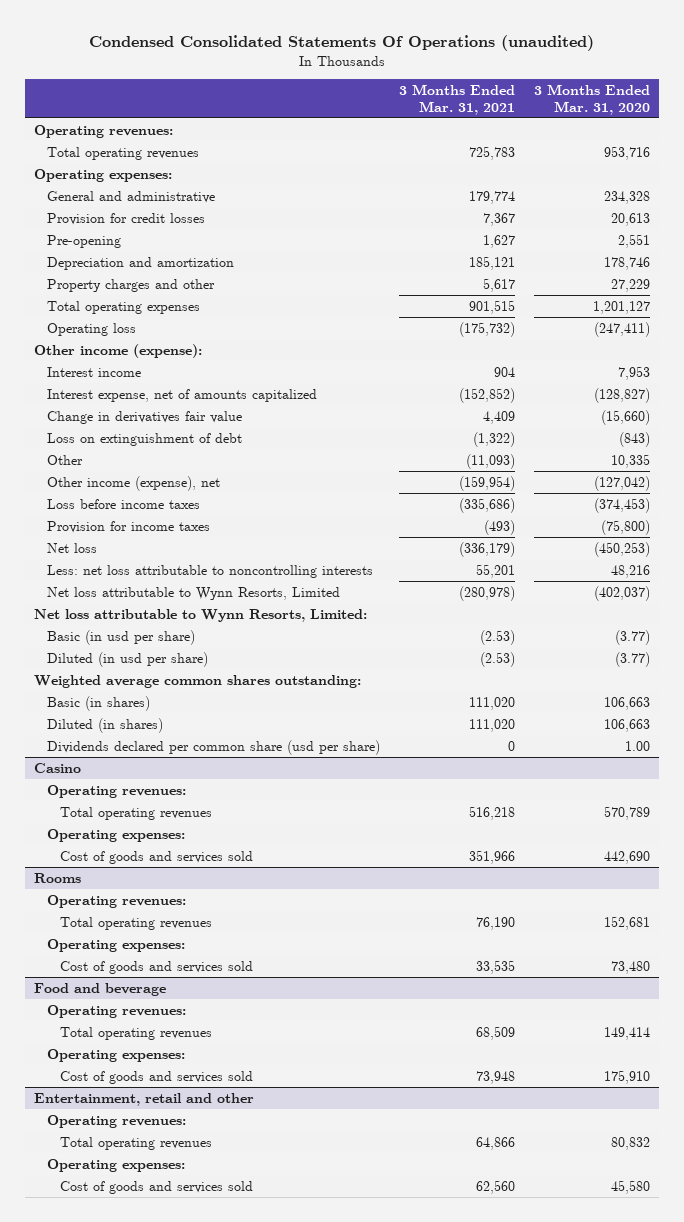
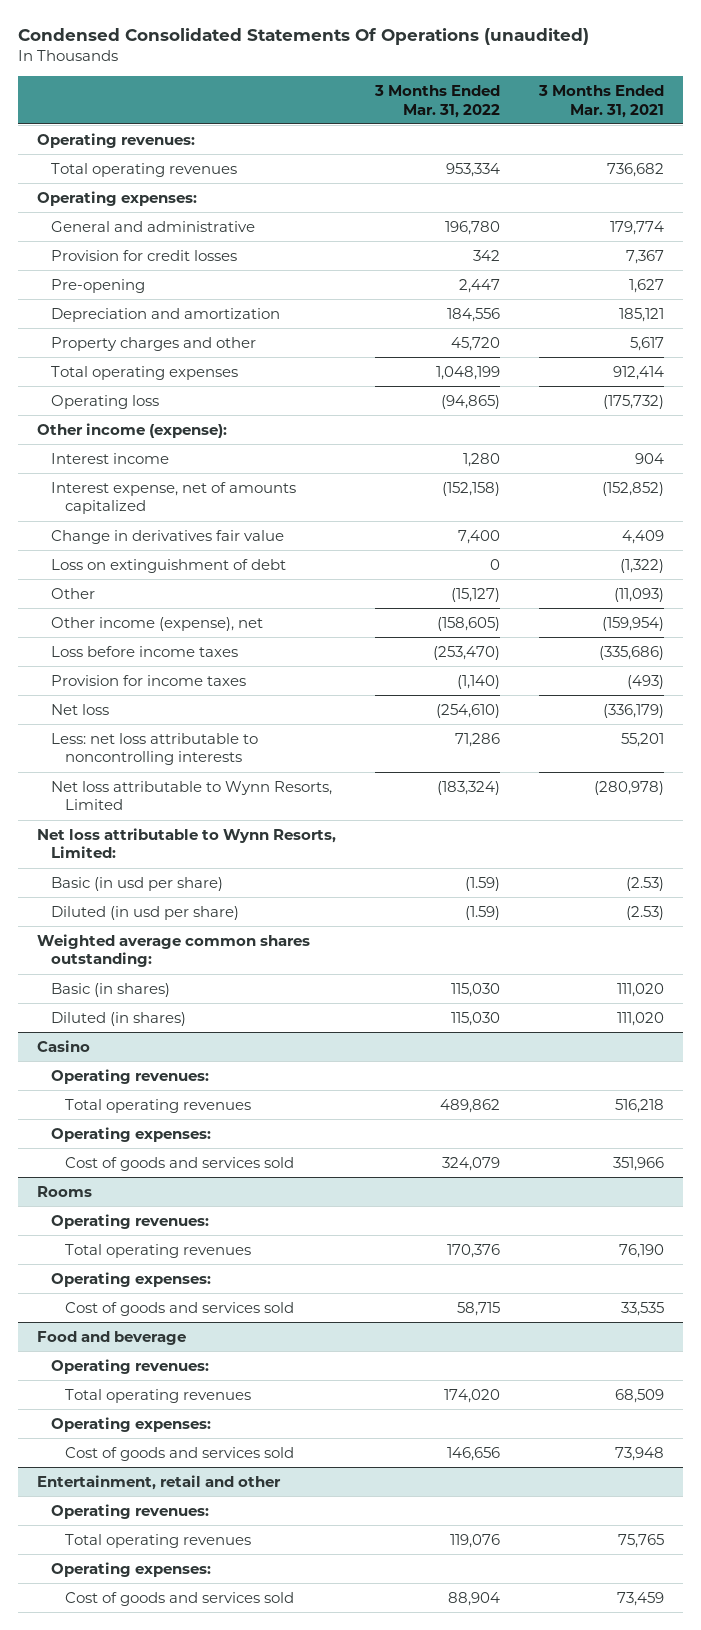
[533,84,650,115] 3 Months Ended Mar. 31, 2020 -> none
none -> [374,84,501,118] 3 Months Ended Mar. 31, 2022
[469,145,516,160] 725,783 -> [606,162,664,177] 736,682
[469,299,516,314] 901,515 -> [612,365,664,380] 912,414
[47,739,381,755] Dividends declared per common share (usd per share) -> none
[476,1136,516,1150] 64,866 -> [617,1533,664,1548] 75,765
[476,1179,516,1194] 62,560 -> [616,1591,664,1606] 73,459

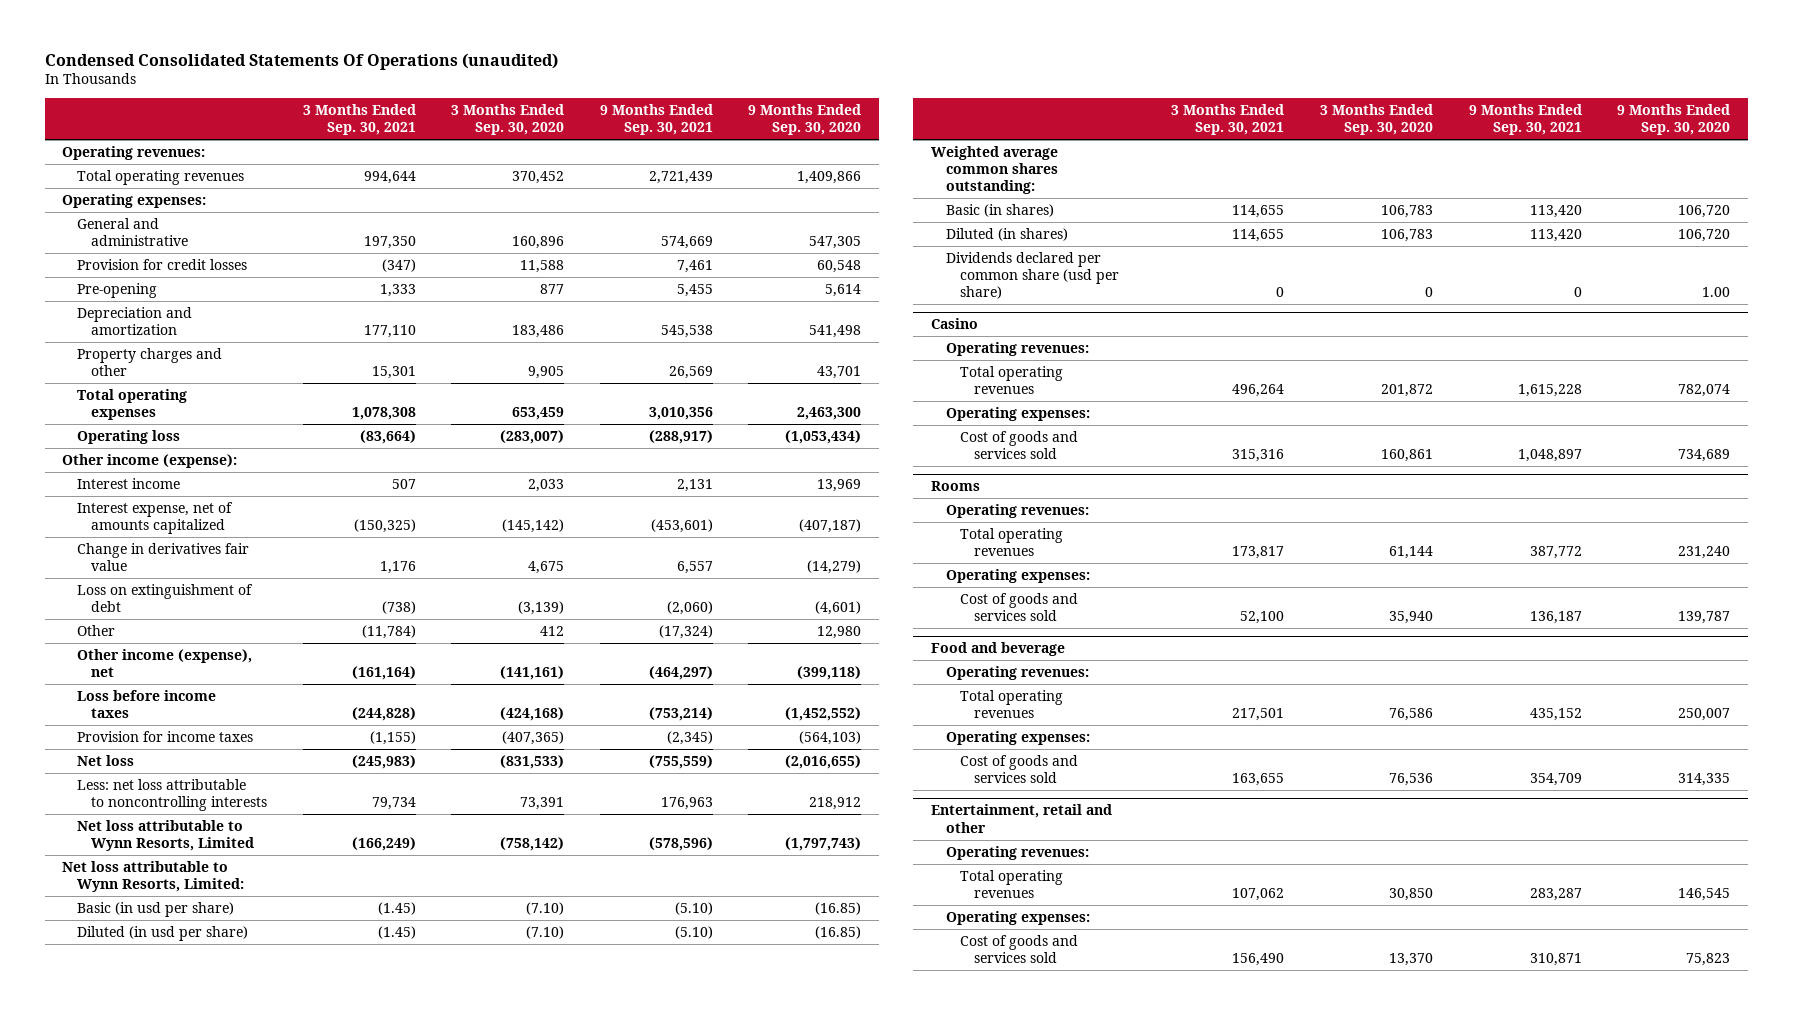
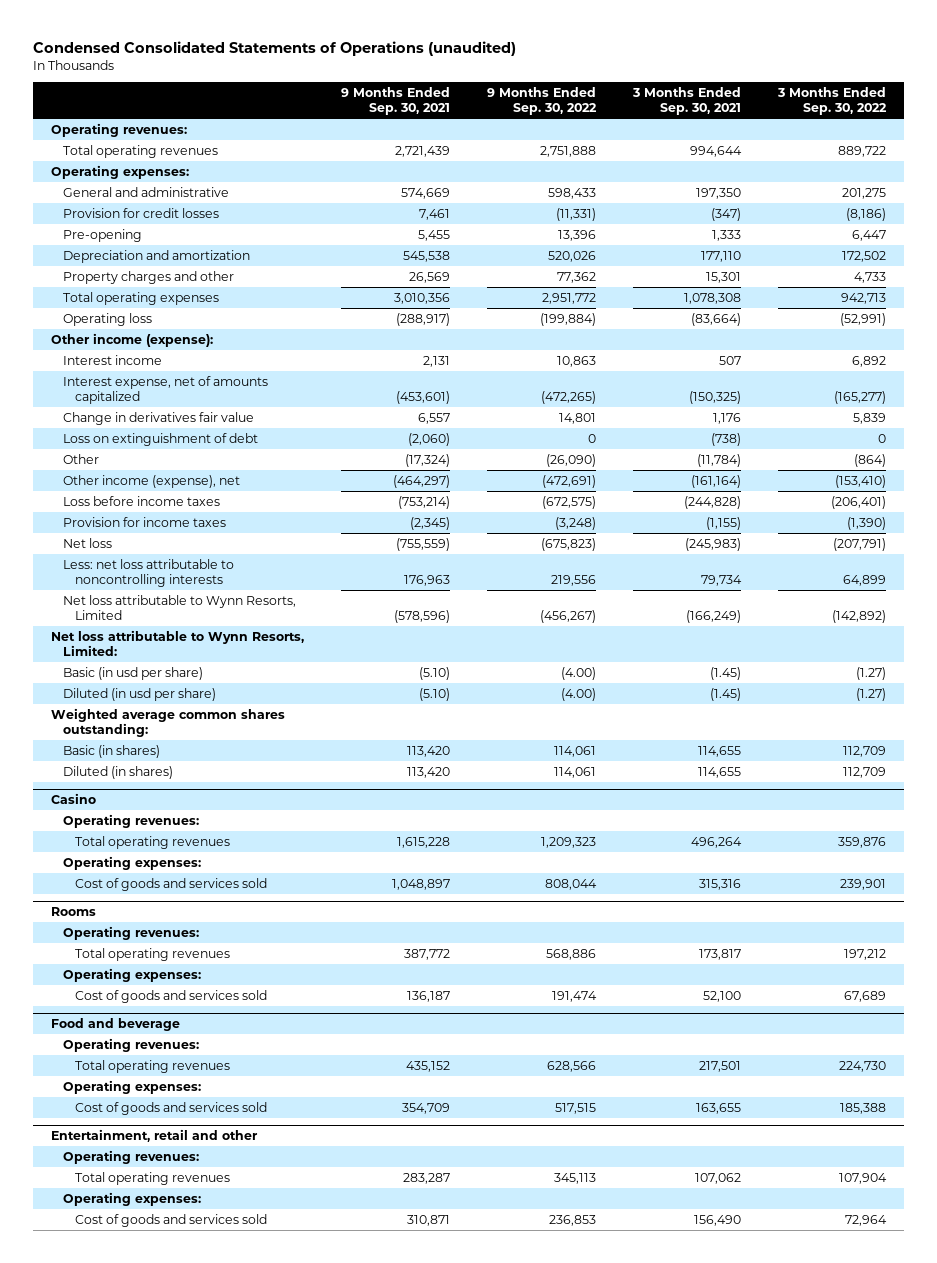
[44,52,558,70] Condensed Consolidated Statements Of Operations (unaudited) -> [32,40,516,56] Condensed Consolidated Statements of Operations (unaudited)
[451,104,565,136] 3 Months Ended Sep. 30, 2020 -> none
[748,104,862,136] 9 Months Ended Sep. 30, 2020 -> none
none -> [487,87,598,116] 9 Months Ended Sep. 30, 2022
none -> [777,87,888,116] 3 Months Ended Sep. 30, 2022
[945,251,1119,300] Dividends declared per common share (usd per share) -> none

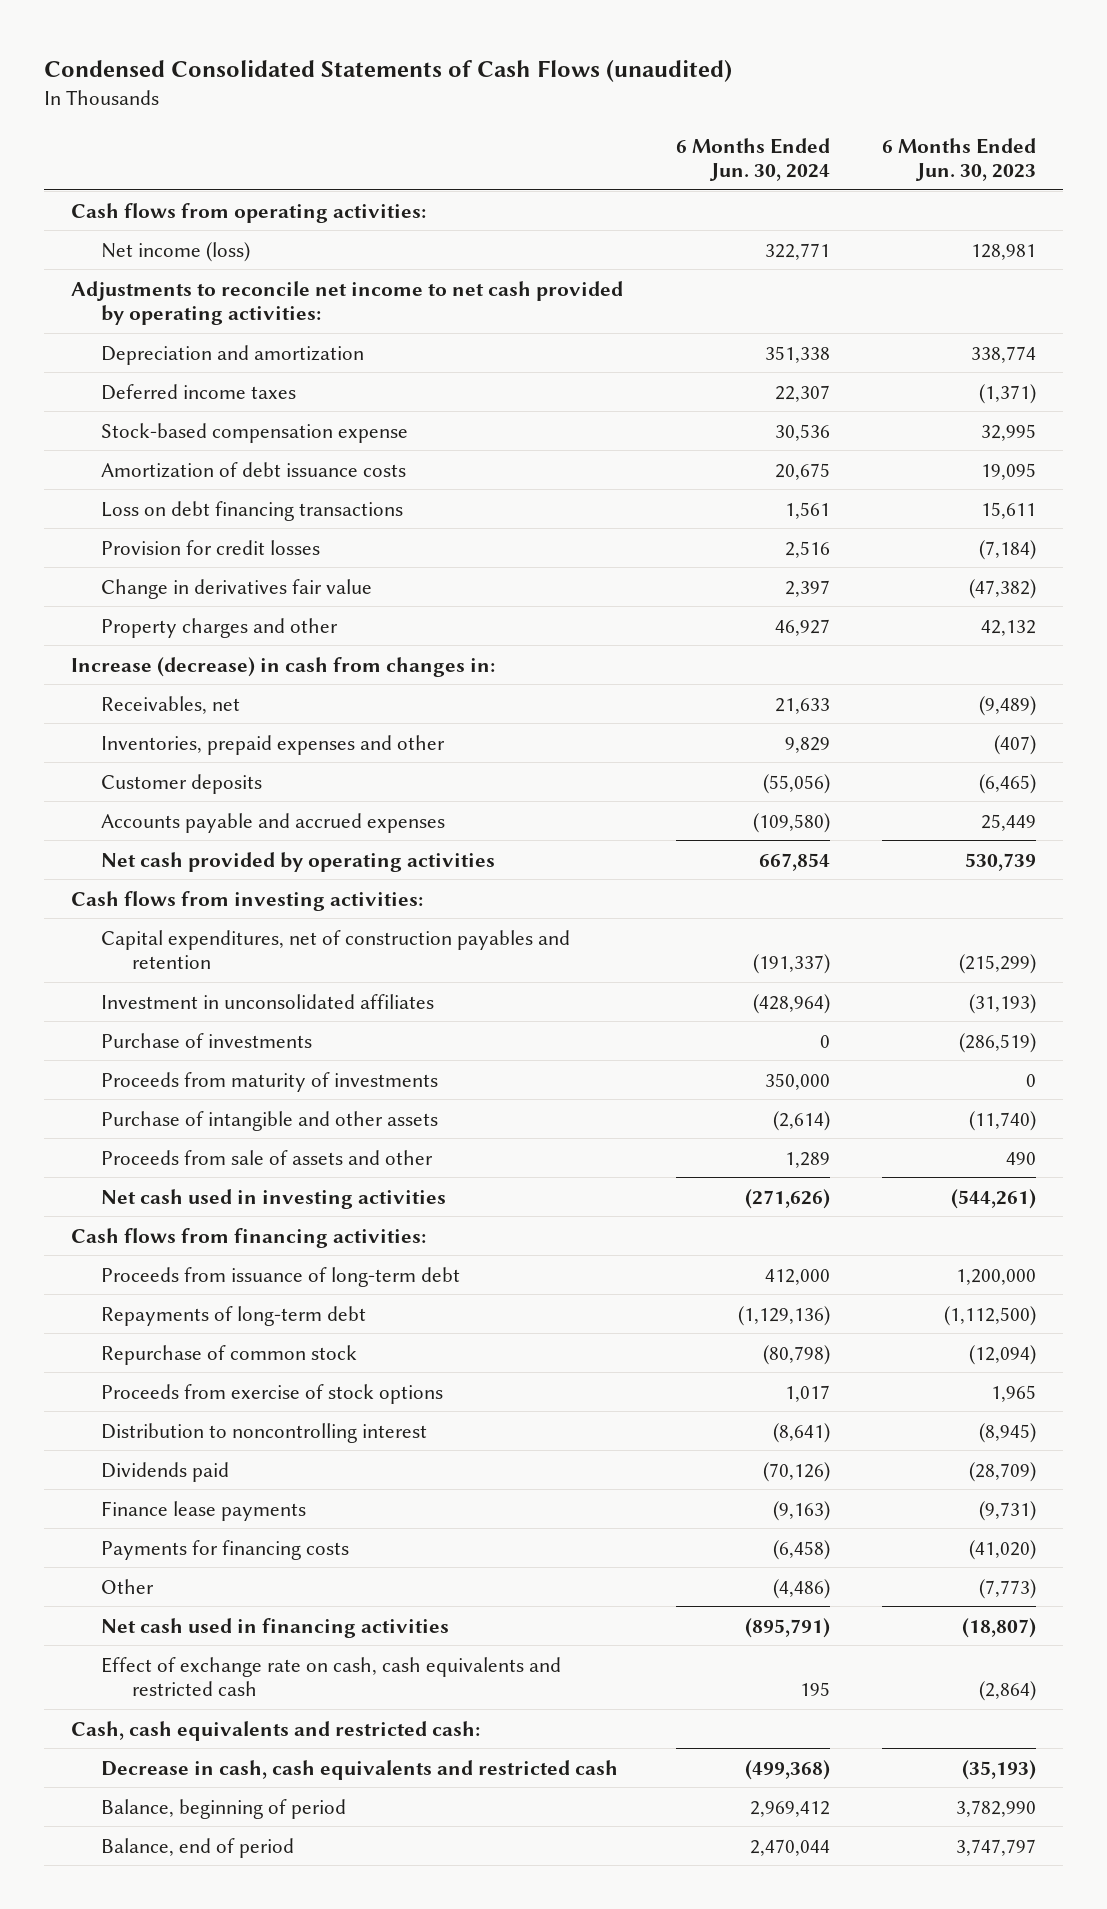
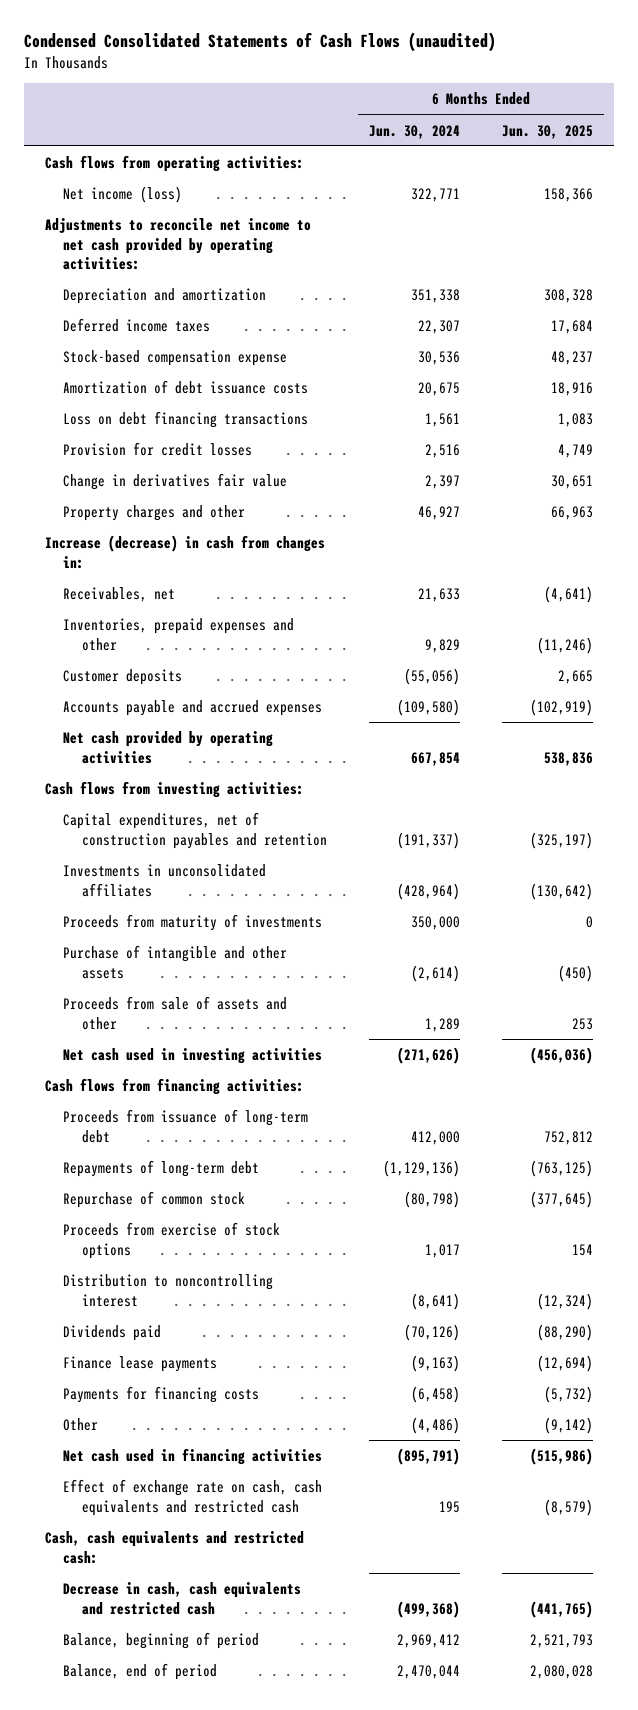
[882,137,1037,181] 6 Months Ended Jun. 30, 2023 -> none
none -> [502,124,594,139] Jun. 30, 2025
[101,1032,313,1048] Purchase of investments -> none
[101,993,435,1009] Investment in unconsolidated affiliates -> [63,864,267,897] Investments in unconsolidated affiliates

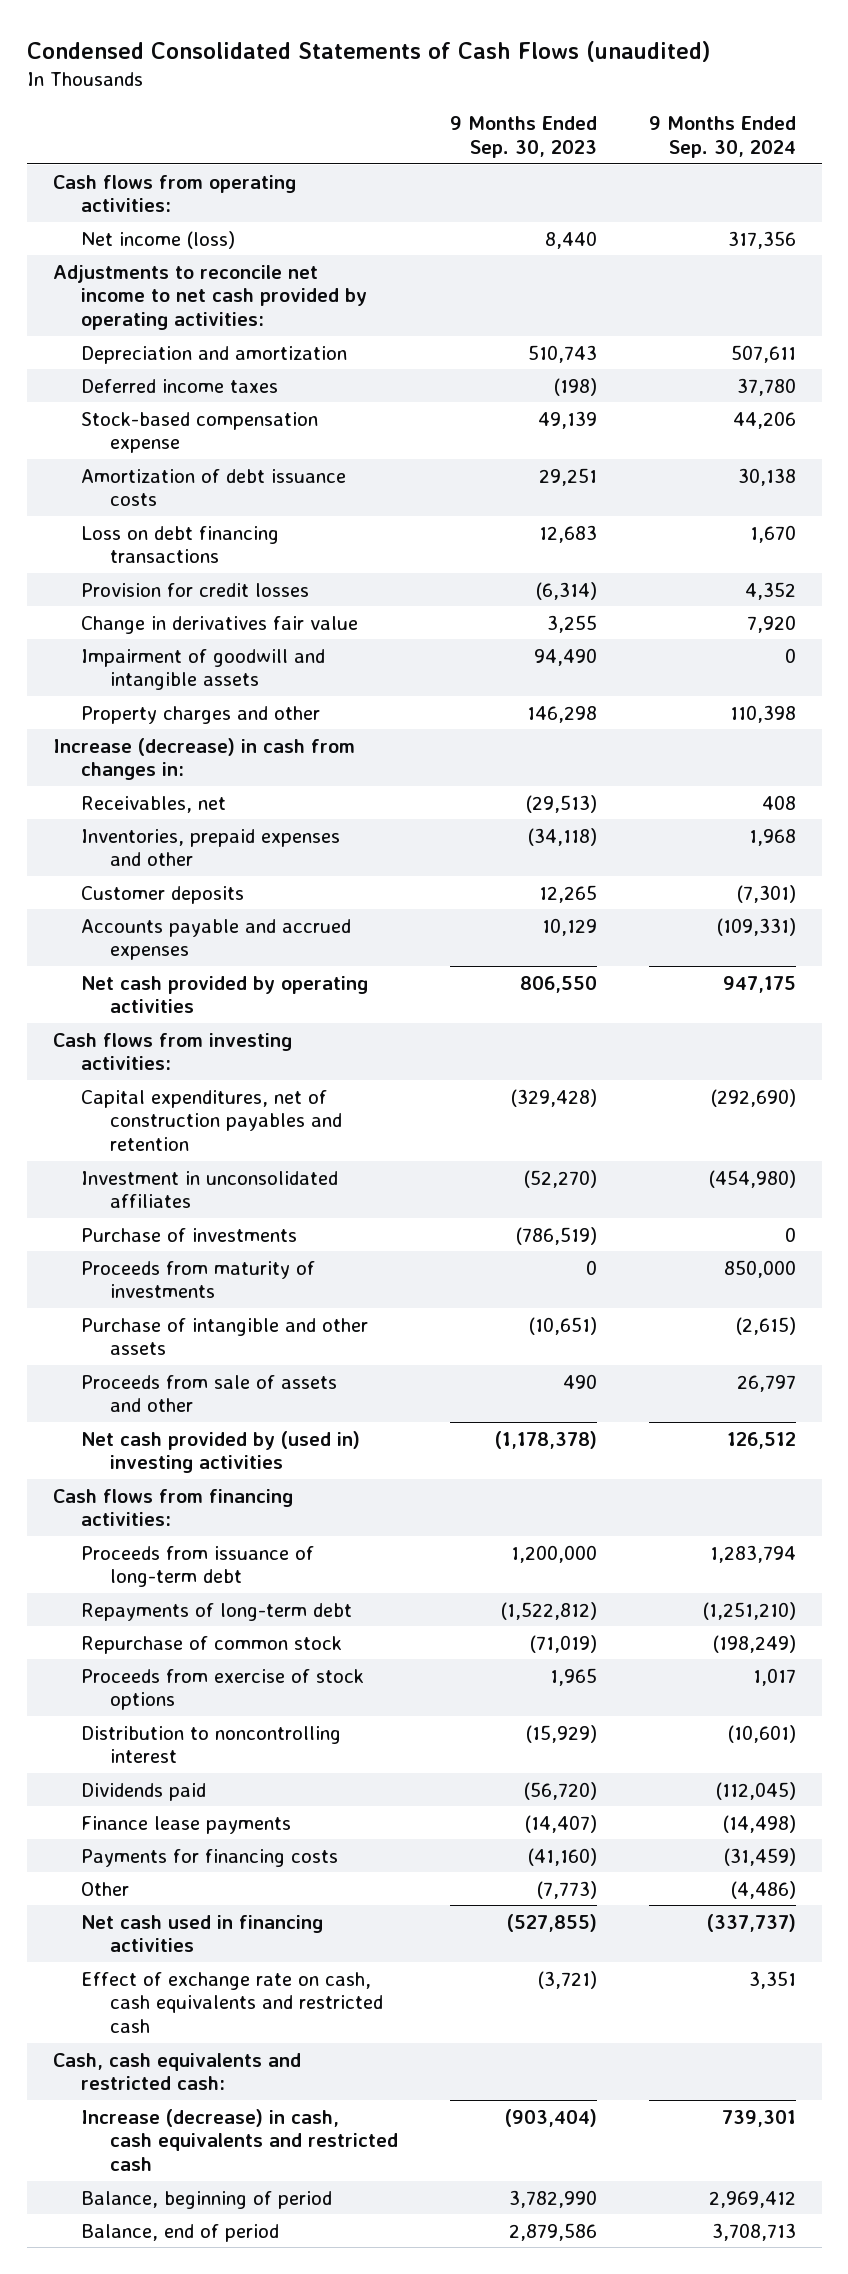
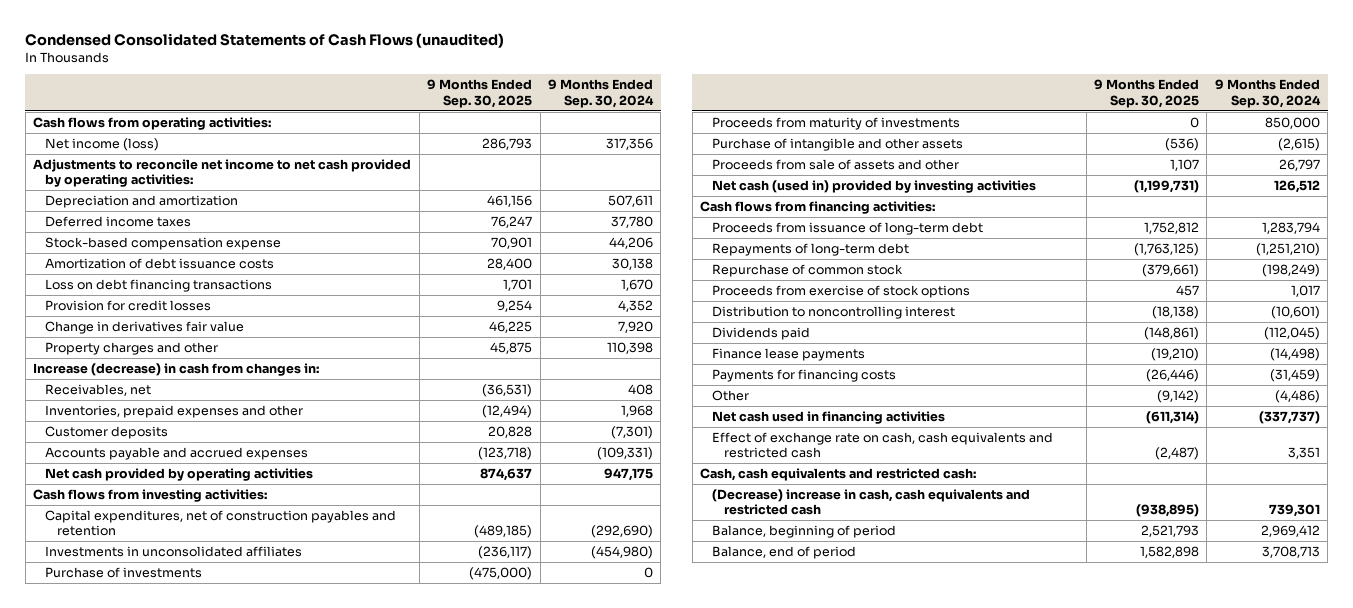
[449,116,597,159] 9 Months Ended Sep. 30, 2023 -> none
none -> [427,79,533,108] 9 Months Ended Sep. 30, 2025
[81,648,326,691] Impairment of goodwill and intangible assets -> none
[81,1170,339,1209] Investment in unconsolidated affiliates -> [45,546,303,558] Investments in unconsolidated affiliates
[81,1430,361,1474] Net cash provided by (used in) investing activities -> [712,180,1037,194] Net cash (used in) provided by investing activities
[81,2108,398,2172] Increase (decrease) in cash, cash equivalents and restricted cash -> [712,489,1031,516] (Decrease) increase in cash, cash equivalents and restricted cash

